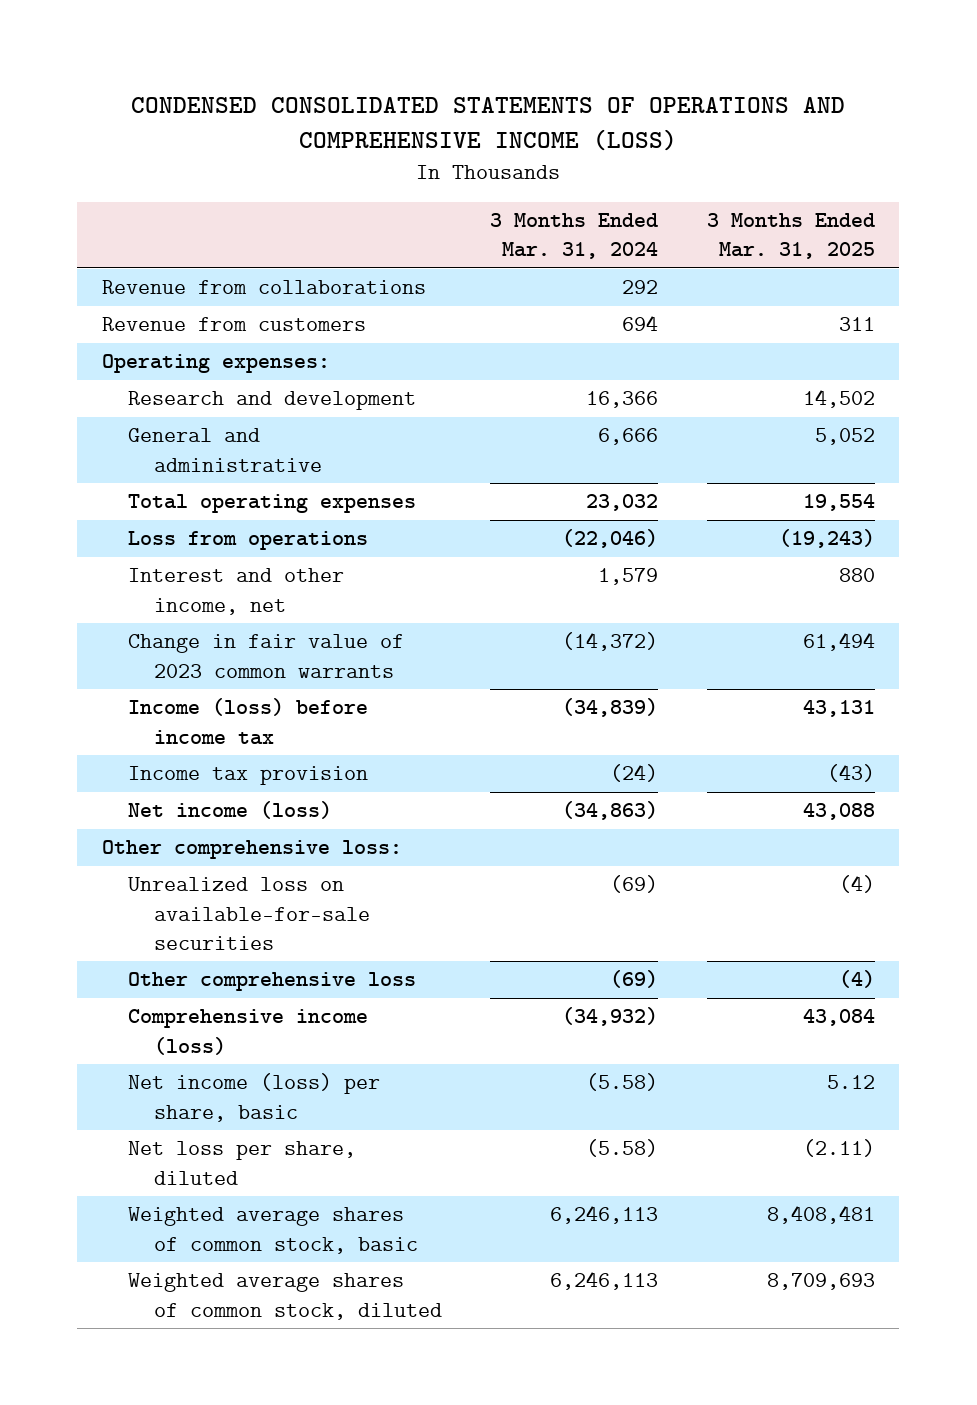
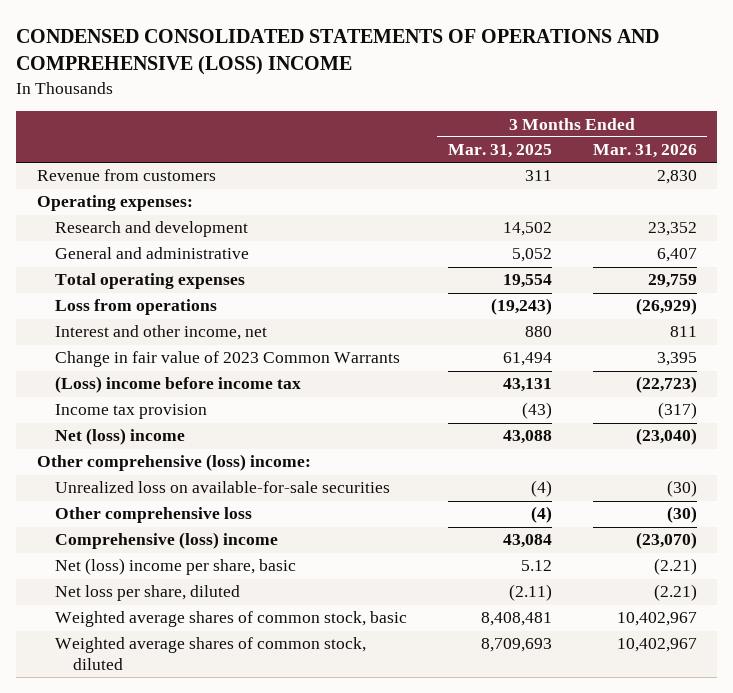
[131,96,846,152] CONDENSED CONSOLIDATED STATEMENTS OF OPERATIONS AND COMPREHENSIVE INCOME (LOSS) -> [16,29,660,76] CONDENSED CONSOLIDATED STATEMENTS OF OPERATIONS AND COMPREHENSIVE (LOSS) INCOME
[490,212,659,260] 3 Months Ended Mar. 31, 2024 -> none
none -> [592,144,697,159] Mar. 31, 2026
[101,280,426,295] Revenue from collaborations -> none
[127,634,404,678] Change in fair value of 2023 common warrants -> [54,351,400,368] Change in fair value of 2023 Common Warrants
[127,698,368,745] Income (loss) before income tax -> [54,376,301,394] (Loss) income before income tax
[127,801,332,820] Net income (loss) -> [54,428,185,446] Net (loss) income
[101,840,402,860] Other comprehensive loss: -> [36,454,311,472] Other comprehensive (loss) income:
[127,1009,368,1055] Comprehensive income (loss) -> [54,532,278,550] Comprehensive (loss) income
[127,1073,380,1122] Net income (loss) per share, basic -> [54,558,296,576] Net (loss) income per share, basic

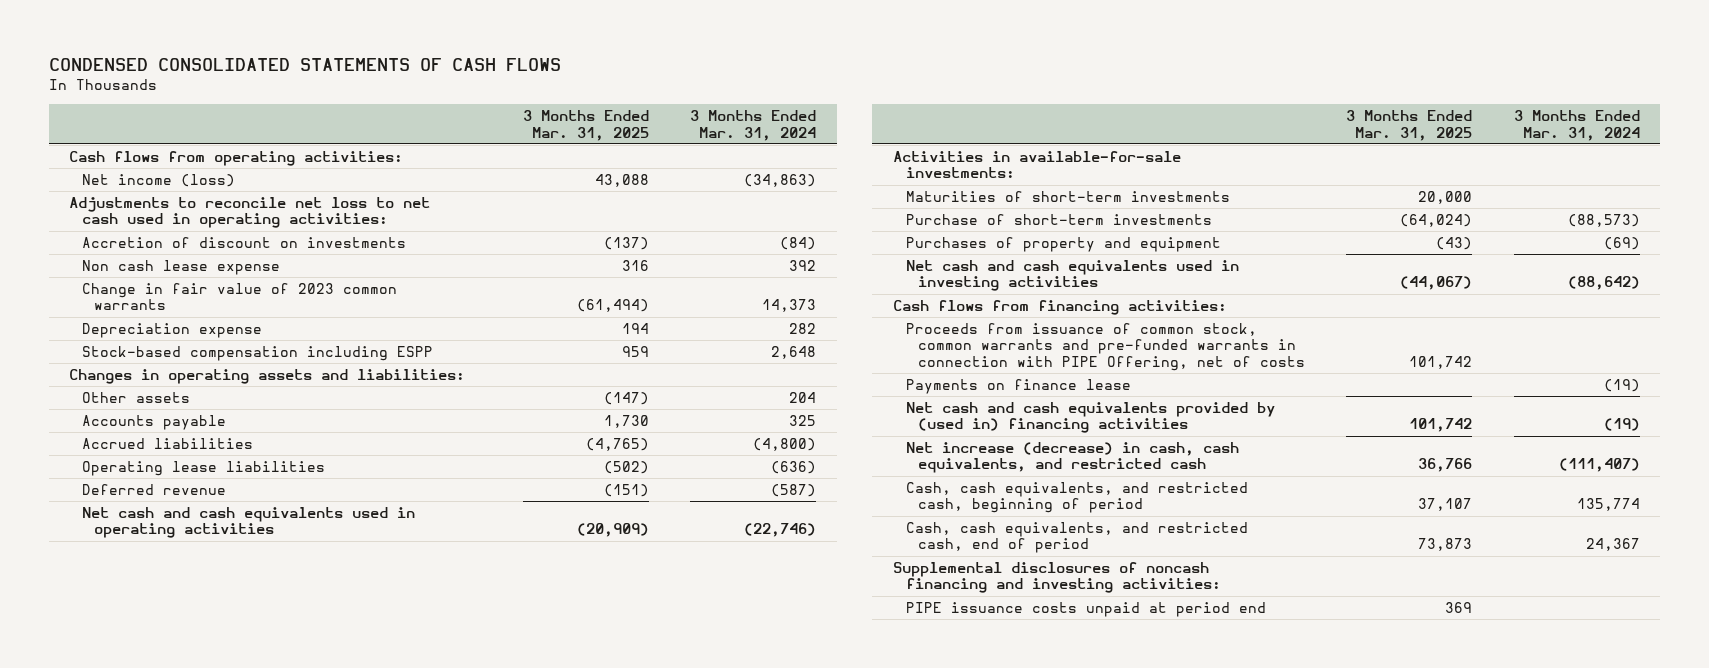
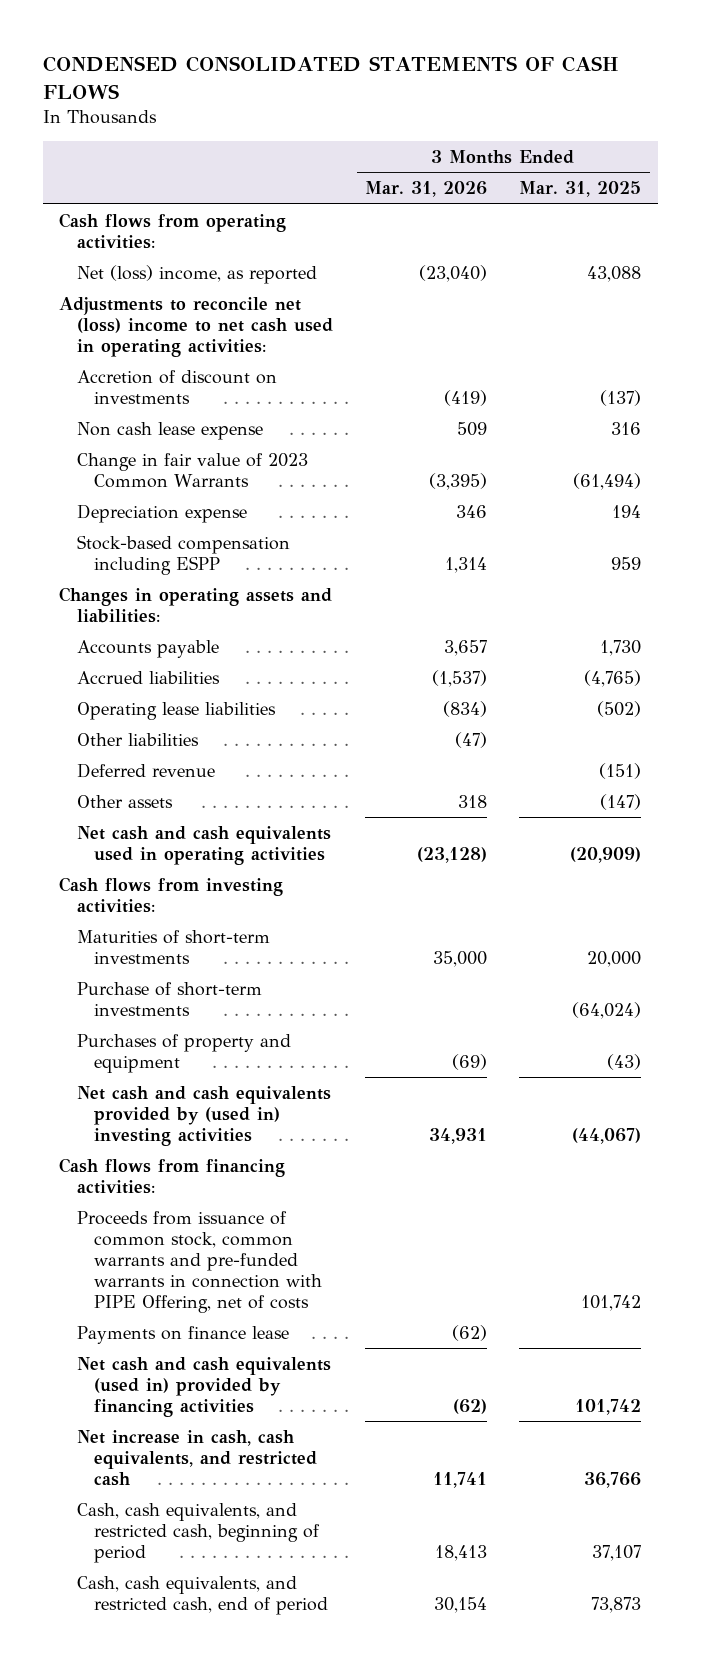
[690,110,817,141] 3 Months Ended Mar. 31, 2024 -> none
none -> [365,181,488,198] Mar. 31, 2026
[81,173,235,187] Net income (loss) -> [76,264,317,284] Net (loss) income, as reported
[69,196,431,229] Adjustments to reconcile net loss to net cash used in operating activities: -> [59,296,333,357] Adjustments to reconcile net (loss) income to net cash used in operating activities:
[81,282,397,311] Change in fair value of 2023 common warrants -> [76,452,308,488] Change in fair value of 2023 Common Warrants
none -> [76,732,199,746] Other liabilities
[81,391,190,403] Other assets -> [76,794,173,808] Other assets
[892,150,1181,179] Activities in available-for-sale investments: -> none
none -> [59,876,284,913] Cash flows from investing activities:
[905,259,1239,292] Net cash and cash equivalents used in investing activities -> [76,1085,331,1146] Net cash and cash equivalents provided by (used in) investing activities
[905,401,1275,434] Net cash and cash equivalents provided by (used in) financing activities -> [76,1356,331,1417] Net cash and cash equivalents (used in) provided by financing activities
[905,441,1239,474] Net increase (decrease) in cash, cash equivalents, and restricted cash -> [76,1429,317,1486] Net increase in cash, cash equivalents, and restricted cash
[892,561,1221,594] Supplemental disclosures of noncash financing and investing activities: -> none
[905,601,1266,617] PIPE issuance costs unpaid at period end -> none

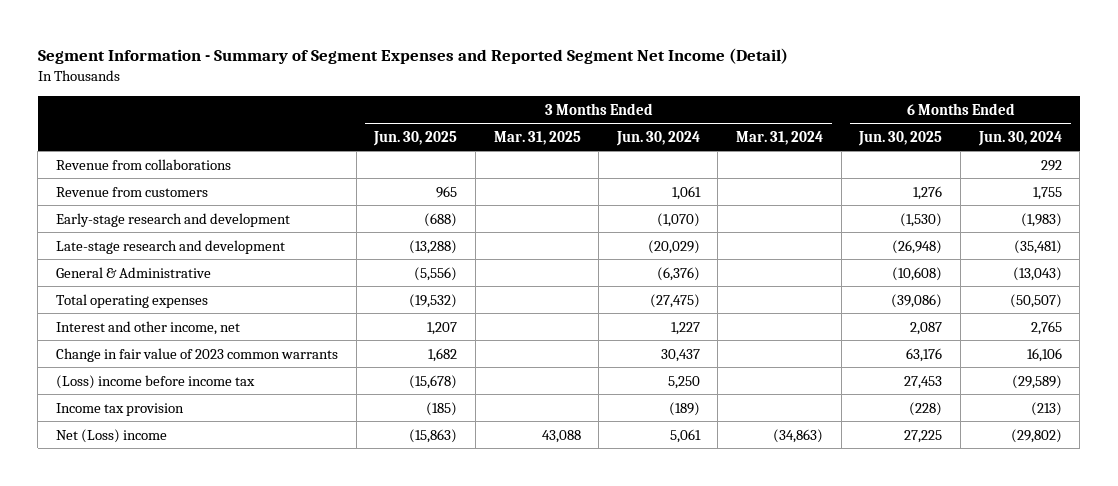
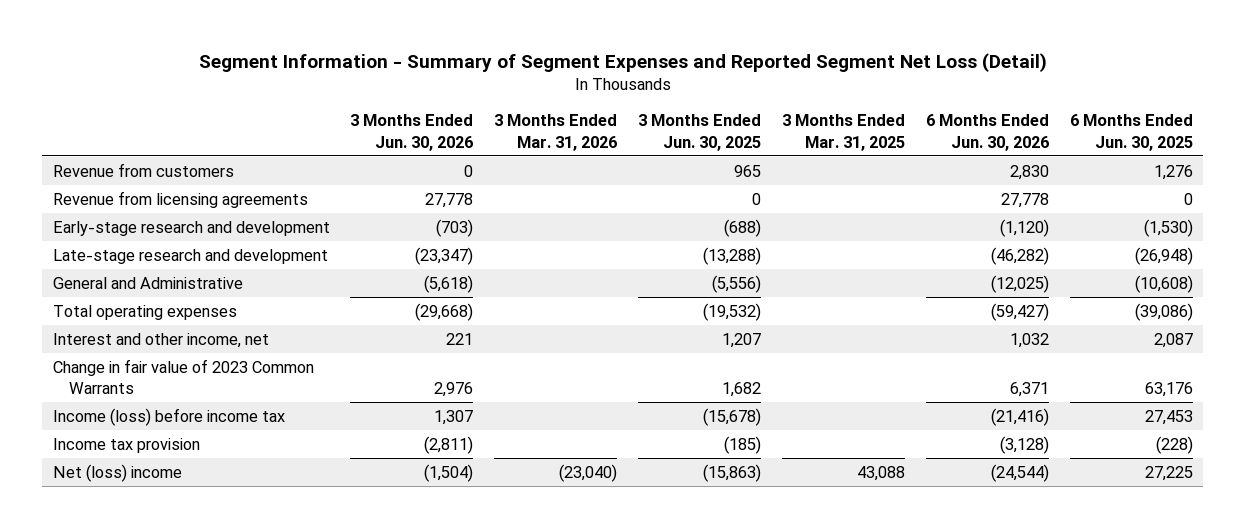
[37,47,788,64] Segment Information - Summary of Segment Expenses and Reported Segment Net Income (Detail) -> [198,52,1047,72] Segment Information - Summary of Segment Expenses and Reported Segment Net Loss (Detail)
[615,130,700,146] Jun. 30, 2024 -> none
[736,130,824,145] Mar. 31, 2024 -> none
[977,130,1062,146] Jun. 30, 2024 -> none
none -> [350,114,474,151] 3 Months Ended Jun. 30, 2026
none -> [494,114,618,151] 3 Months Ended Mar. 31, 2026
none -> [926,114,1050,151] 6 Months Ended Jun. 30, 2026
[55,158,231,170] Revenue from collaborations -> none
none -> [52,190,308,208] Revenue from licensing agreements
[55,266,211,278] General & Administrative -> [52,276,243,289] General and Administrative
[55,347,338,362] Change in fair value of 2023 common warrants -> [52,358,314,395] Change in fair value of 2023 Common Warrants
[55,374,255,389] (Loss) income before income tax -> [52,407,285,426] Income (loss) before income tax
[55,428,167,443] Net (Loss) income -> [52,463,182,482] Net (loss) income

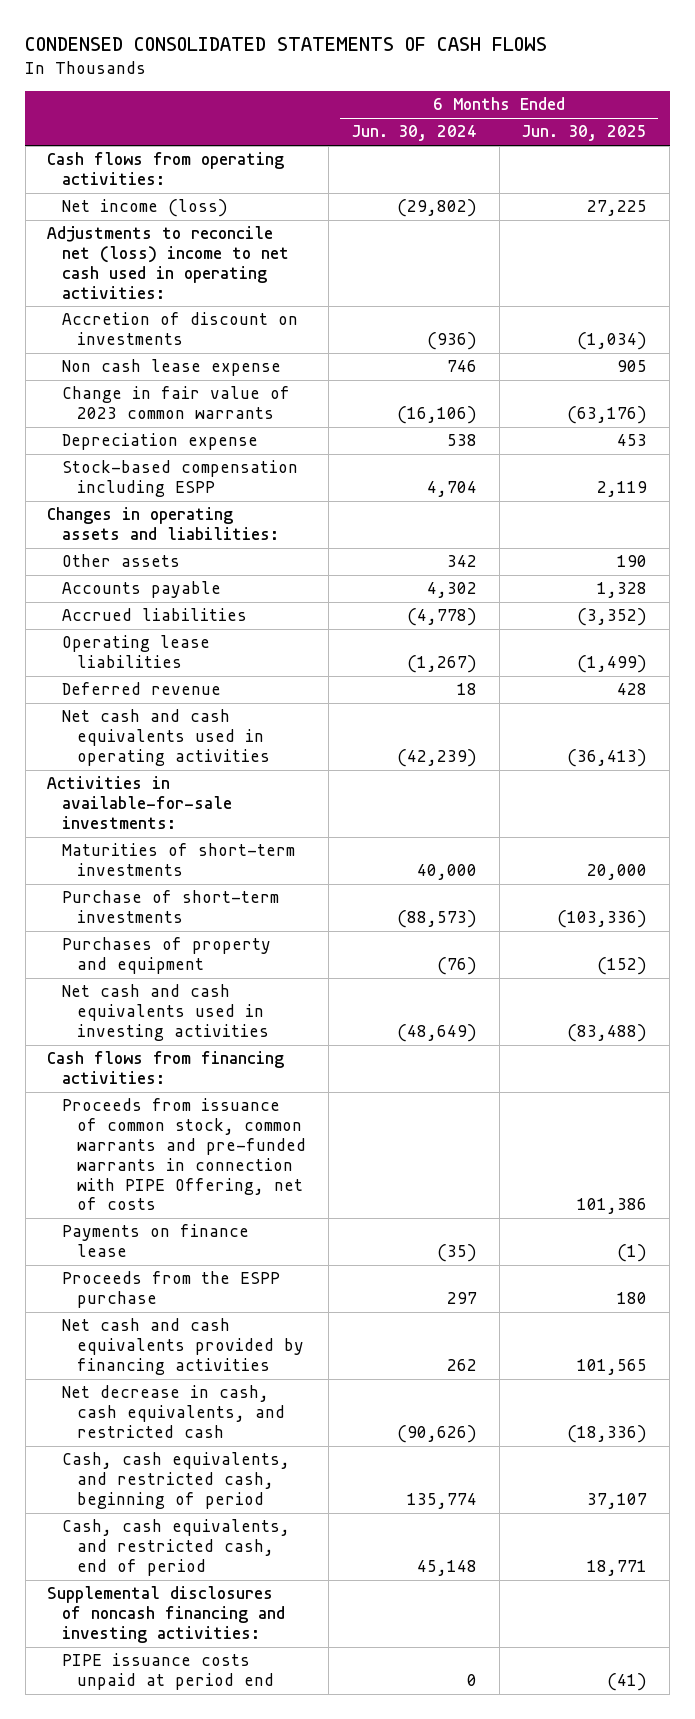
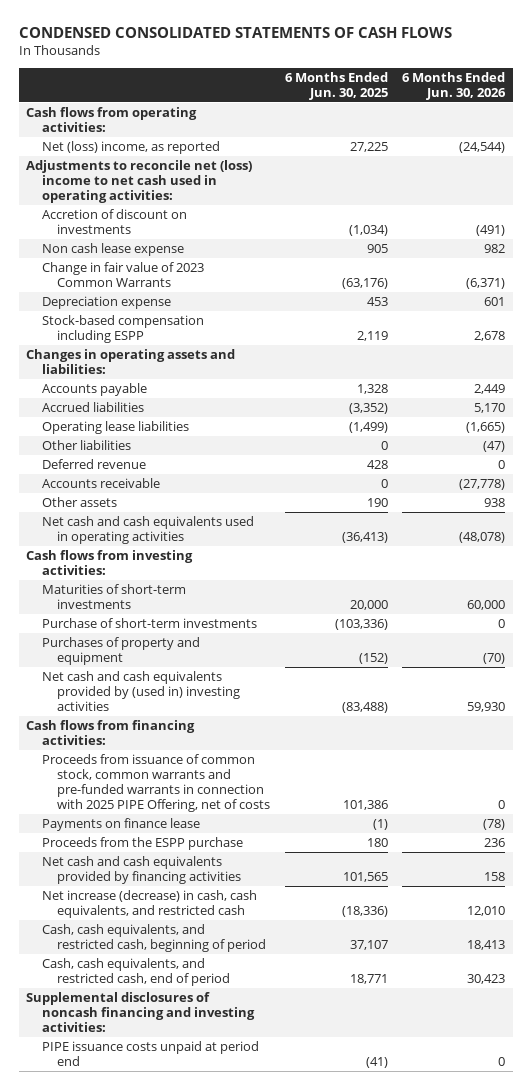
[350,125,477,142] Jun. 30, 2024 -> none
none -> [402,71,507,100] 6 Months Ended Jun. 30, 2026
[62,199,229,218] Net income (loss) -> [41,140,220,154] Net (loss) income, as reported
[62,386,291,420] Change in fair value of 2023 common warrants -> [41,261,204,287] Change in fair value of 2023 Common Warrants
none -> [41,439,131,450] Other liabilities
none -> [41,477,160,488] Accounts receivable
[62,554,181,568] Other assets -> [41,496,117,507] Other assets
[47,776,233,829] Activities in available-for-sale investments: -> none
none -> [26,549,194,575] Cash flows from investing activities:
[62,984,270,1041] Net cash and cash equivalents used in investing activities -> [41,670,240,711] Net cash and cash equivalents provided by (used in) investing activities
[62,1098,307,1211] Proceeds from issuance of common stock, common warrants and pre-funded warrants in connection with PIPE Offering, net of costs -> [41,753,270,812] Proceeds from issuance of common stock, common warrants and pre-funded warrants in connection with 2025 PIPE Offering, net of costs
[62,1385,286,1438] Net decrease in cash, cash equivalents, and restricted cash -> [41,889,257,918] Net increase (decrease) in cash, cash equivalents, and restricted cash

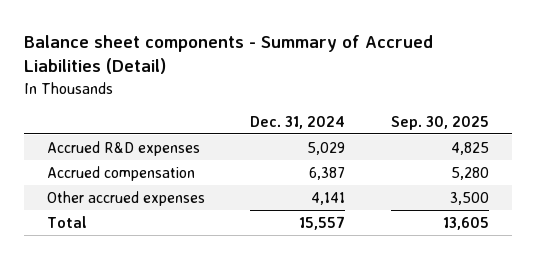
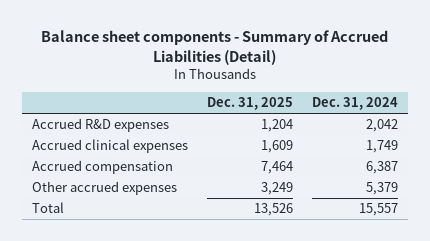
[391,115,490,130] Sep. 30, 2025 -> none
none -> [206,97,293,111] Dec. 31, 2025
[307,141,346,155] 5,029 -> [366,119,399,133] 2,042
none -> [31,139,188,154] Accrued clinical expenses
[311,191,346,205] 4,141 -> [366,182,399,196] 5,379

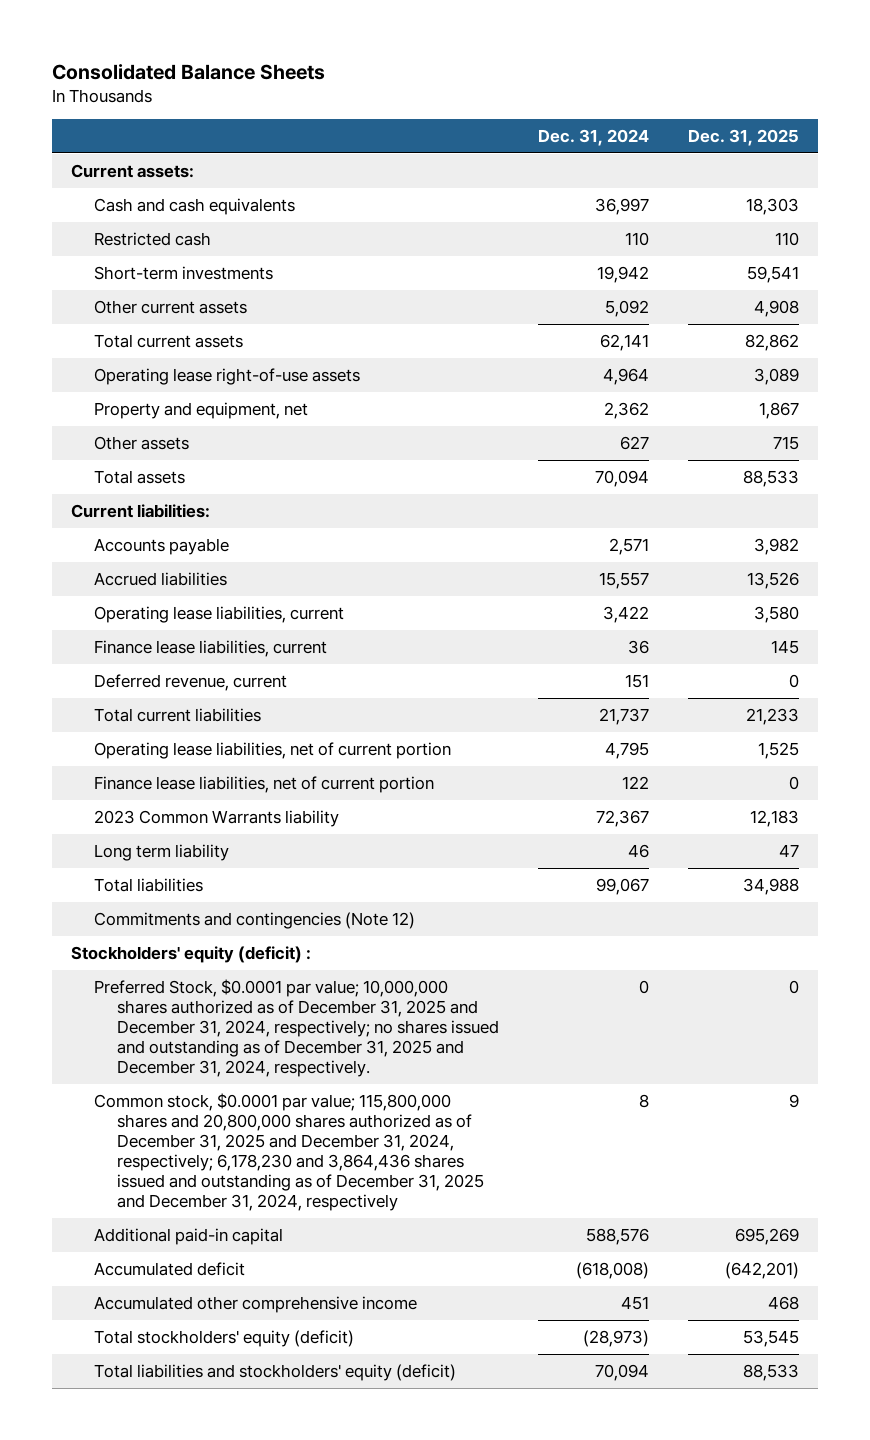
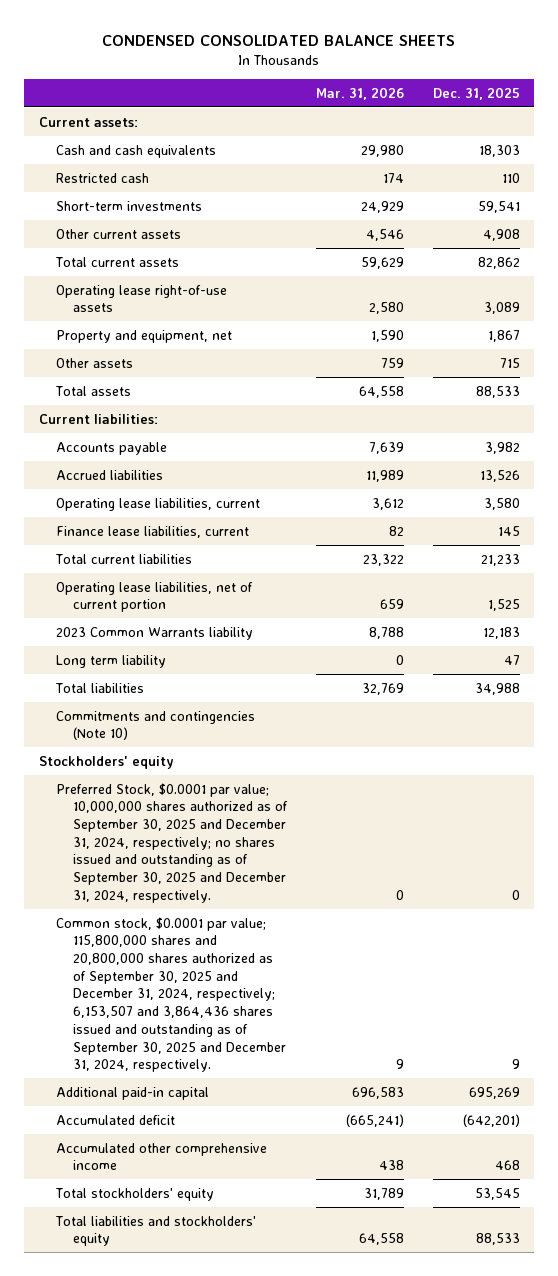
[51,63,325,80] Consolidated Balance Sheets -> [102,35,456,47] CONDENSED CONSOLIDATED BALANCE SHEETS
[537,129,649,147] Dec. 31, 2024 -> none
none -> [315,86,404,100] Mar. 31, 2026
[94,673,288,691] Deferred revenue, current -> none
[94,775,435,793] Finance lease liabilities, net of current portion -> none
[94,911,416,929] Commitments and contingencies (Note 12) -> [55,710,255,741] Commitments and contingencies (Note 10)
[71,945,312,963] Stockholders' equity (deficit) : -> [38,755,174,769] Stockholders' equity
[94,978,499,1078] Preferred Stock, $0.0001 par value; 10,000,000 shares authorized as of December 31, 2025 and December 31, 2024, respectively; no shares issued and outstanding as of December 31, 2025 and December 31, 2024, respectively. -> [55,782,289,903] Preferred Stock, $0.0001 par value; 10,000,000 shares authorized as of September 30, 2025 and December 31, 2024, respectively; no shares issued and outstanding as of September 30, 2025 and December 31, 2024, respectively.
[94,1092,484,1212] Common stock, $0.0001 par value; 115,800,000 shares and 20,800,000 shares authorized as of December 31, 2025 and December 31, 2024, respectively; 6,178,230 and 3,864,436 shares issued and outstanding as of December 31, 2025 and December 31, 2024, respectively -> [55,916,287,1073] Common stock, $0.0001 par value; 115,800,000 shares and 20,800,000 shares authorized as of September 30, 2025 and December 31, 2024, respectively; 6,153,507 and 3,864,436 shares issued and outstanding as of September 30, 2025 and December 31, 2024, respectively.
[94,1329,355,1347] Total stockholders' equity (deficit) -> [54,1187,214,1201] Total stockholders' equity
[94,1363,457,1381] Total liabilities and stockholders' equity (deficit) -> [54,1215,256,1247] Total liabilities and stockholders' equity

